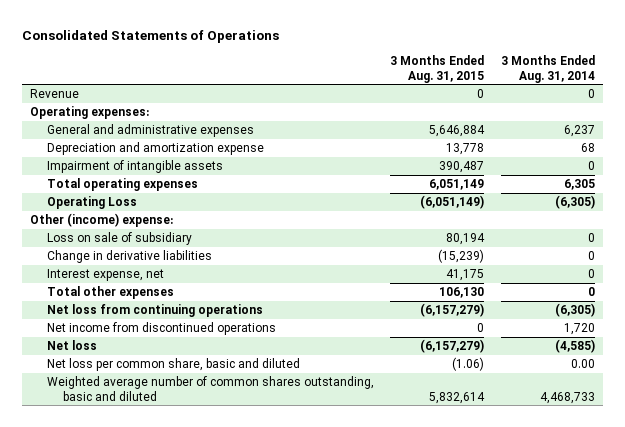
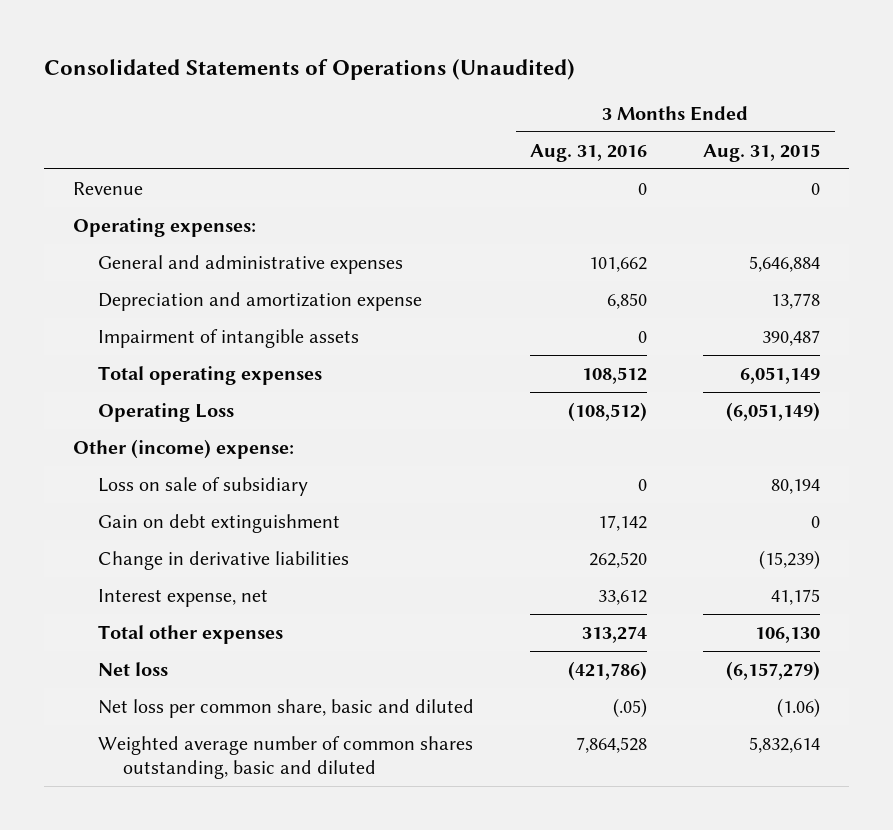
[21,30,279,44] Consolidated Statements of Operations -> [44,59,576,81] Consolidated Statements of Operations (Unaudited)
[500,55,595,83] 3 Months Ended Aug. 31, 2014 -> none
none -> [530,143,648,162] Aug. 31, 2016
none -> [97,513,340,533] Gain on debt extinguishment
[46,304,263,318] Net loss from continuing operations -> none
[46,322,276,336] Net income from discontinued operations -> none

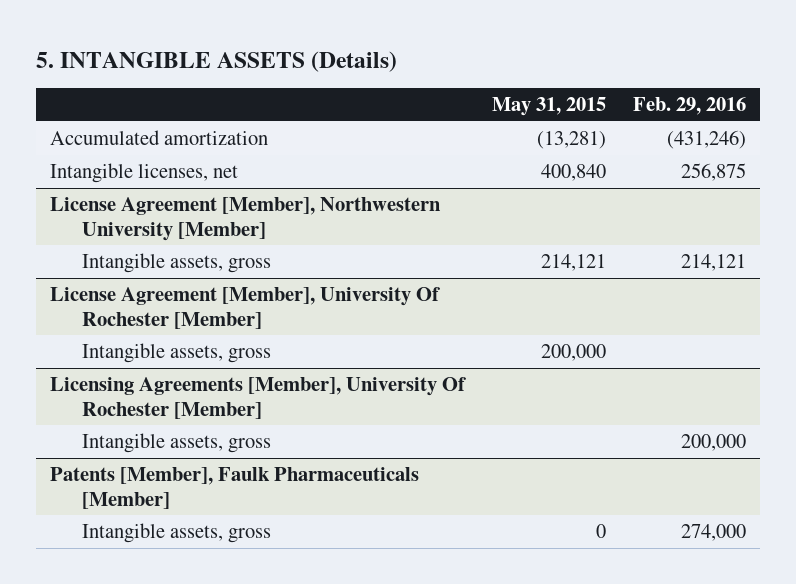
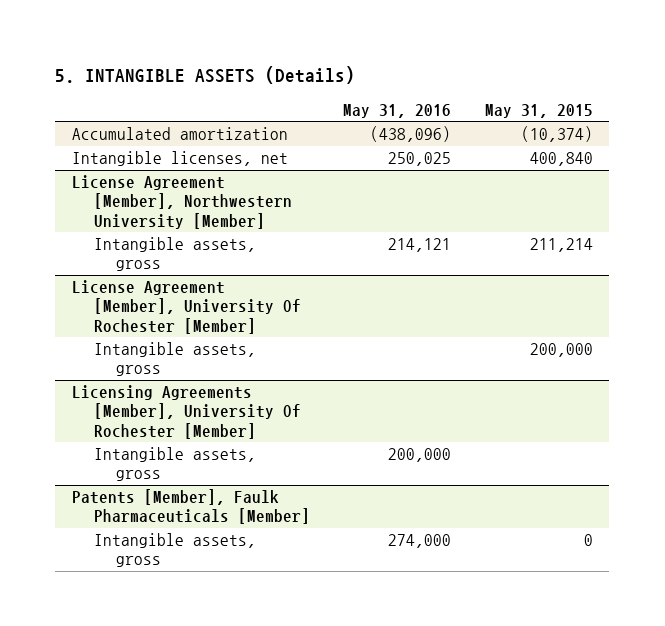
[633,97,747,116] Feb. 29, 2016 -> none
none -> [343,103,452,118] May 31, 2016
[536,131,606,150] (13,281) -> [520,126,593,143] (10,374)
[540,254,606,272] 214,121 -> [529,238,593,253] 211,214

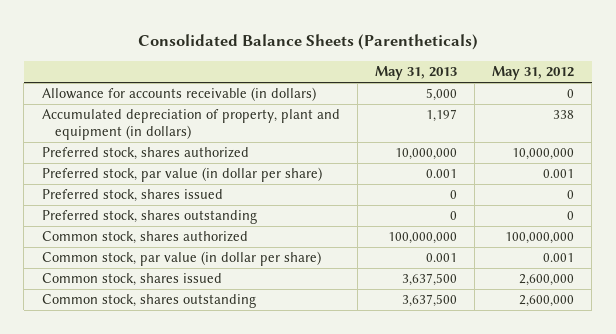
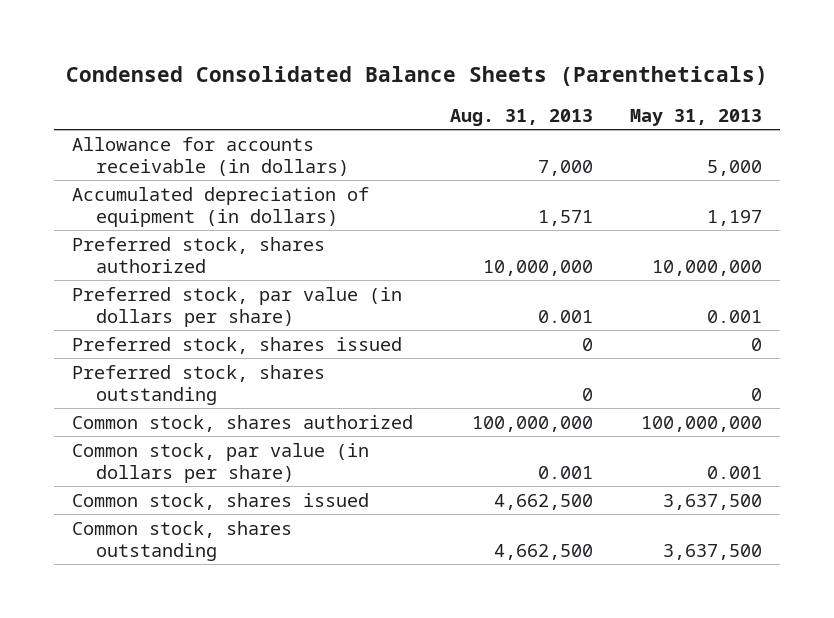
[137,34,478,51] Consolidated Balance Sheets (Parentheticals) -> [65,66,768,87] Condensed Consolidated Balance Sheets (Parentheticals)
[492,66,575,81] May 31, 2012 -> none
none -> [449,108,593,126] Aug. 31, 2013
[41,109,340,141] Accumulated depreciation of property, plant and equipment (in dollars) -> [72,186,370,227] Accumulated depreciation of equipment (in dollars)
[41,167,322,183] Preferred stock, par value (in dollar per share) -> [72,286,403,327] Preferred stock, par value (in dollars per share)
[41,251,321,267] Common stock, par value (in dollar per share) -> [72,442,370,483] Common stock, par value (in dollars per share)

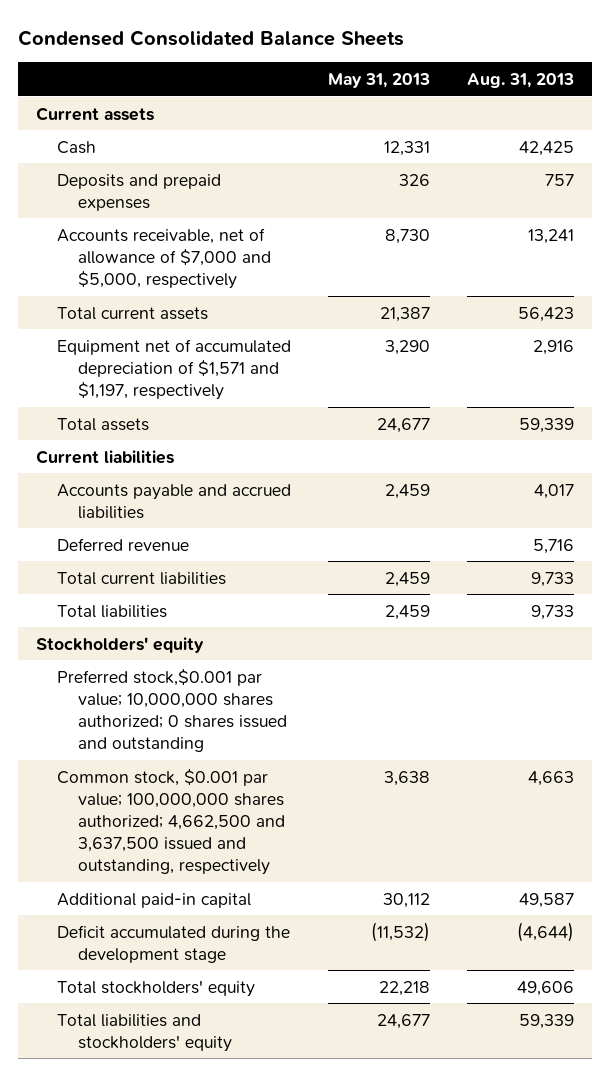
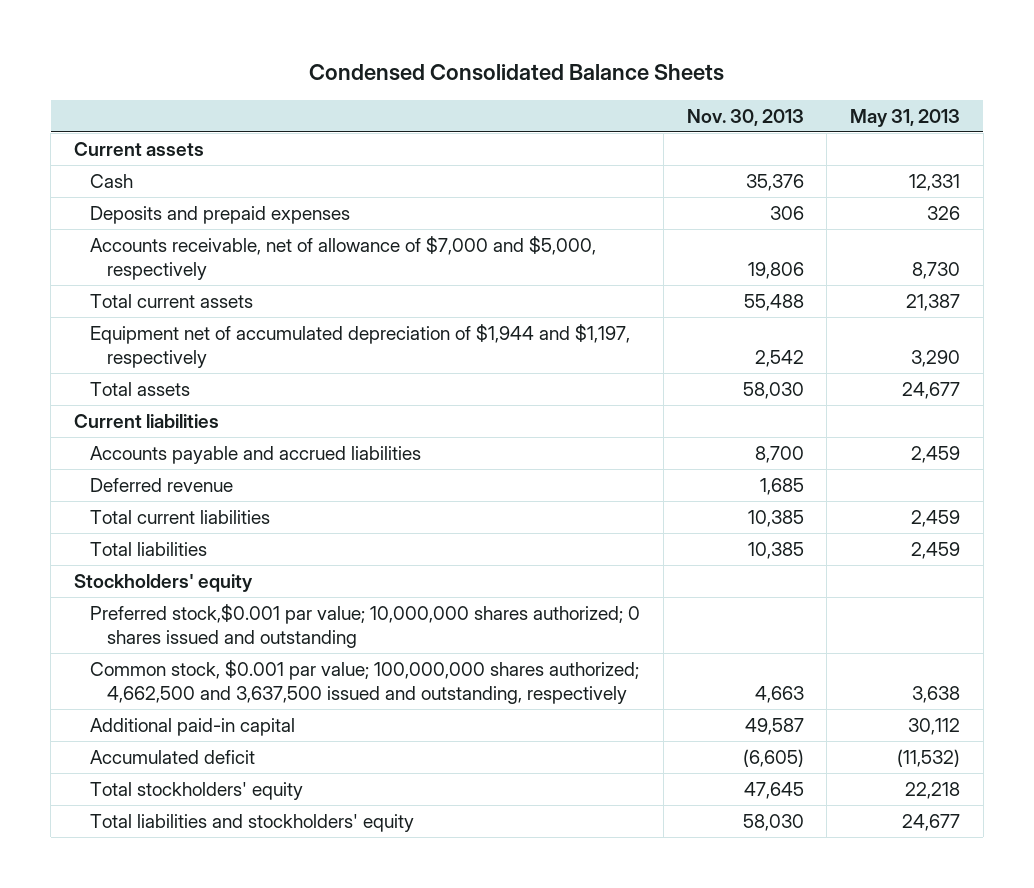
[466,72,574,88] Aug. 31, 2013 -> none
none -> [686,108,804,126] Nov. 30, 2013
[57,338,292,400] Equipment net of accumulated depreciation of $1,571 and $1,197, respectively -> [90,323,631,369] Equipment net of accumulated depreciation of $1,944 and $1,197, respectively
[57,924,291,963] Deficit accumulated during the development stage -> [90,749,256,764] Accumulated deficit

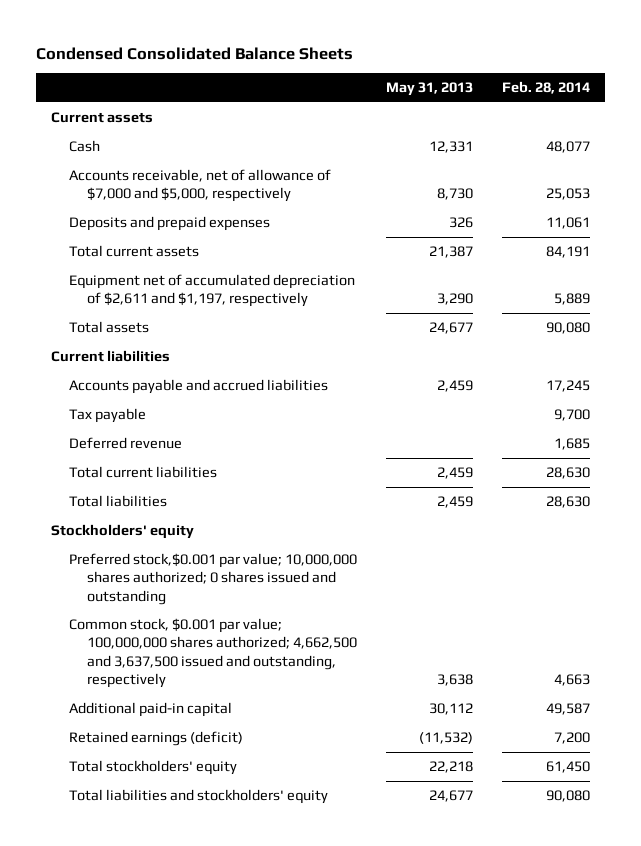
[686,108,804,126] Nov. 30, 2013 -> none
none -> [502,81,591,95] Feb. 28, 2014
[90,205,351,224] Deposits and prepaid expenses -> [68,216,270,232] Deposits and prepaid expenses
[90,323,631,369] Equipment net of accumulated depreciation of $1,944 and $1,197, respectively -> [68,274,355,308] Equipment net of accumulated depreciation of $2,611 and $1,197, respectively
none -> [68,408,146,424] Tax payable
[90,749,256,764] Accumulated deficit -> [68,731,243,747] Retained earnings (deficit)

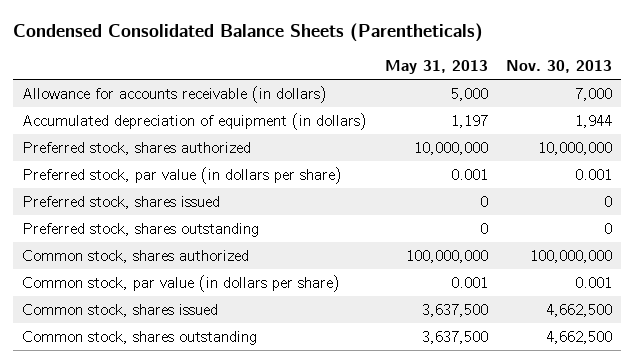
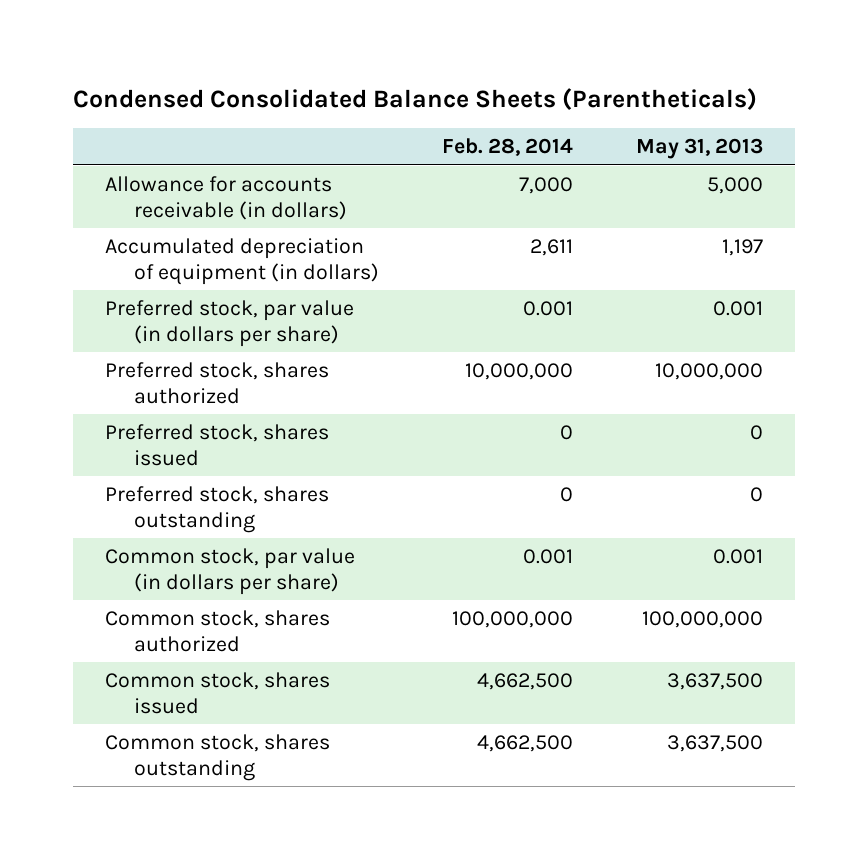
[505,60,612,74] Nov. 30, 2013 -> none
none -> [442,138,574,157] Feb. 28, 2014
[21,141,251,155] Preferred stock, shares authorized -> [104,362,329,404] Preferred stock, shares authorized
[21,249,249,263] Common stock, shares authorized -> [104,610,330,652] Common stock, shares authorized

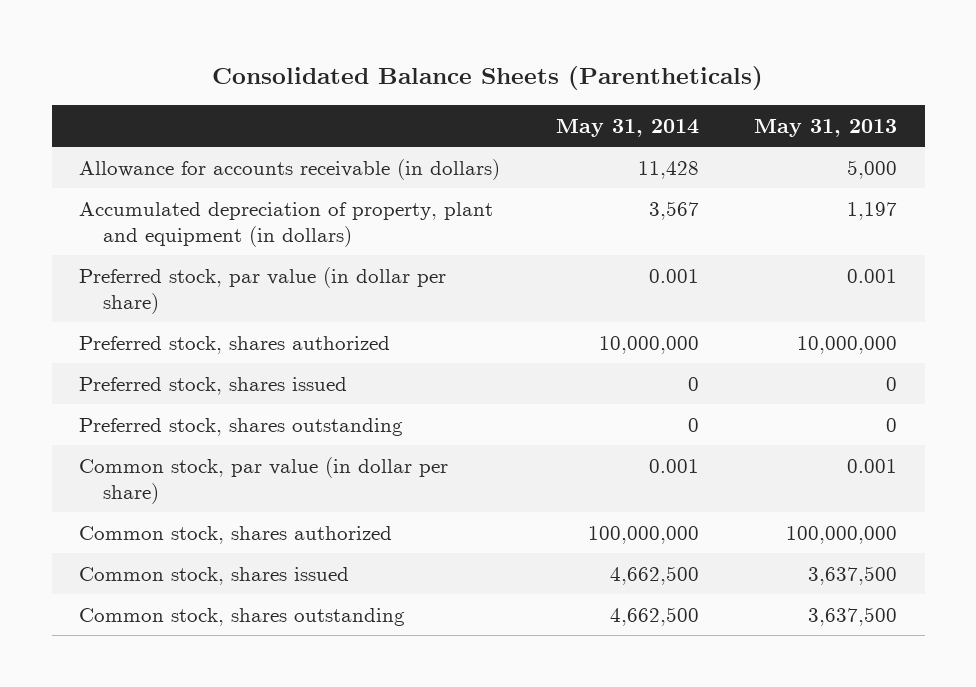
[73,87,758,110] Condensed Consolidated Balance Sheets (Parentheticals) -> [212,66,764,91] Consolidated Balance Sheets (Parentheticals)
[442,138,574,157] Feb. 28, 2014 -> none
none -> [555,118,699,137] May 31, 2014
[104,238,379,285] Accumulated depreciation of equipment (in dollars) -> [79,201,494,248] Accumulated depreciation of property, plant and equipment (in dollars)
[104,300,354,347] Preferred stock, par value (in dollars per share) -> [79,266,447,315] Preferred stock, par value (in dollar per share)
[104,548,355,595] Common stock, par value (in dollars per share) -> [79,456,449,505] Common stock, par value (in dollar per share)

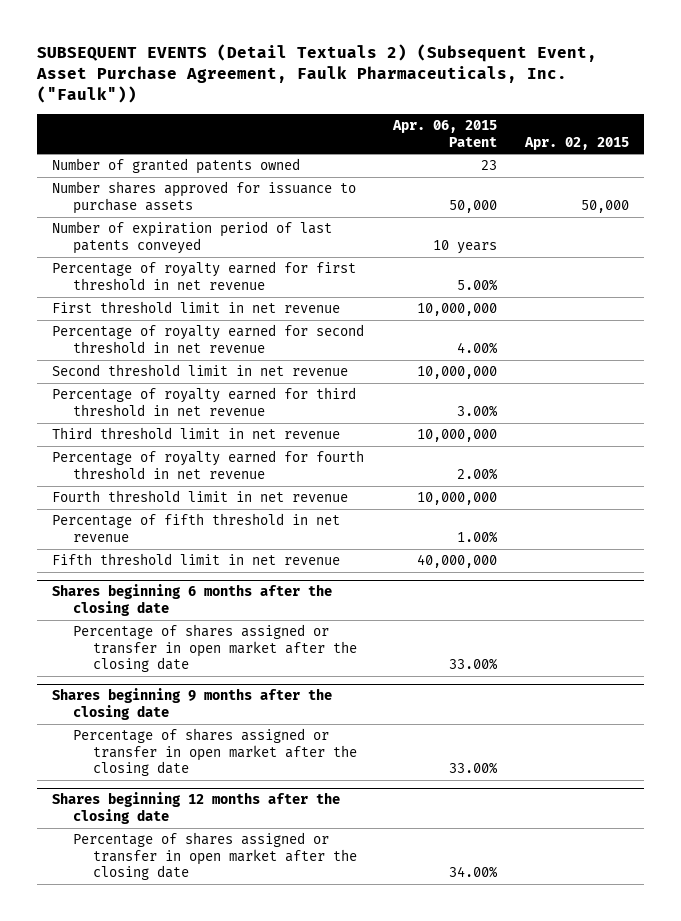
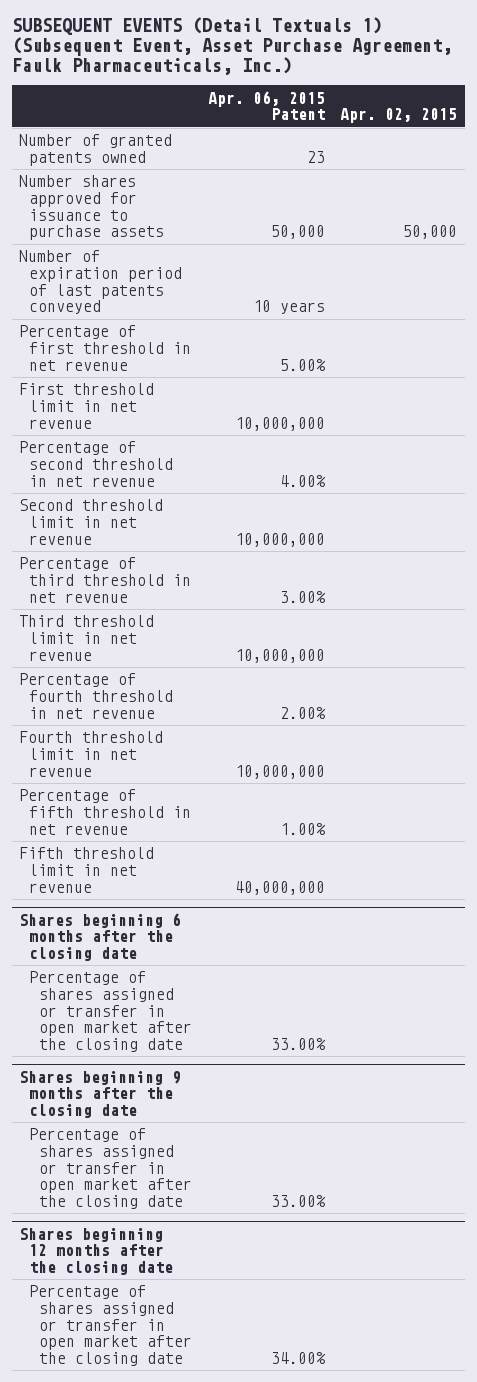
[36,44,598,104] SUBSEQUENT EVENTS (Detail Textuals 2) (Subsequent Event, Asset Purchase Agreement, Faulk Pharmaceuticals, Inc. ("Faulk")) -> [11,16,452,76] SUBSEQUENT EVENTS (Detail Textuals 1) (Subsequent Event, Asset Purchase Agreement, Faulk Pharmaceuticals, Inc.)
[51,261,356,290] Percentage of royalty earned for first threshold in net revenue -> [19,325,192,371] Percentage of first threshold in net revenue
[51,324,364,353] Percentage of royalty earned for second threshold in net revenue -> [19,441,174,487] Percentage of second threshold in net revenue
[51,387,356,416] Percentage of royalty earned for third threshold in net revenue -> [19,557,192,603] Percentage of third threshold in net revenue
[51,450,364,479] Percentage of royalty earned for fourth threshold in net revenue -> [19,673,174,719] Percentage of fourth threshold in net revenue

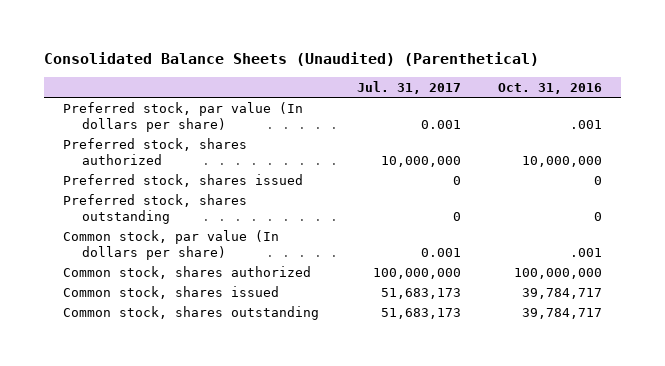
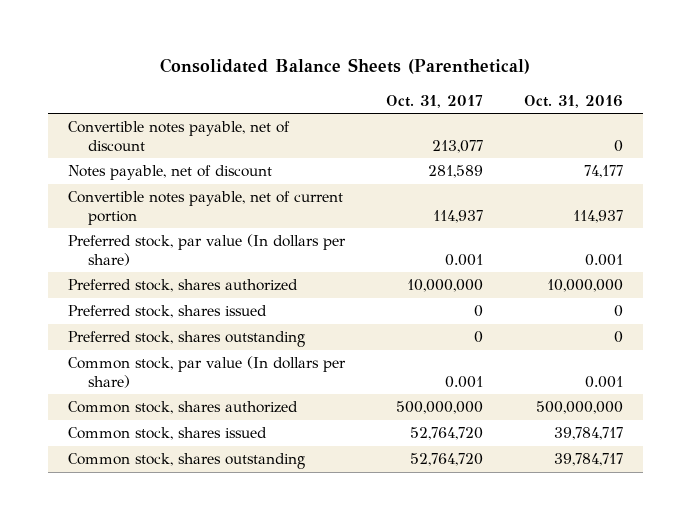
[44,52,540,67] Consolidated Balance Sheets (Unaudited) (Parenthetical) -> [160,57,531,74] Consolidated Balance Sheets (Parenthetical)
[356,80,461,94] Jul. 31, 2017 -> none
none -> [385,94,483,108] Oct. 31, 2017
none -> [68,121,291,152] Convertible notes payable, net of discount
none -> [68,165,273,181] Notes payable, net of discount
none -> [68,191,344,225] Convertible notes payable, net of current portion
[570,119,603,129] .001 -> [584,253,623,266] 0.001
[570,247,603,257] .001 -> [584,375,623,388] 0.001
[514,267,603,279] 100,000,000 -> [535,401,623,415] 500,000,000

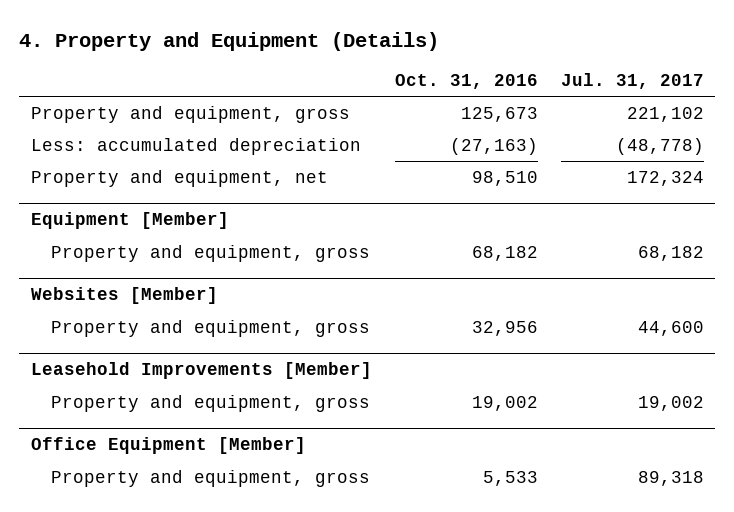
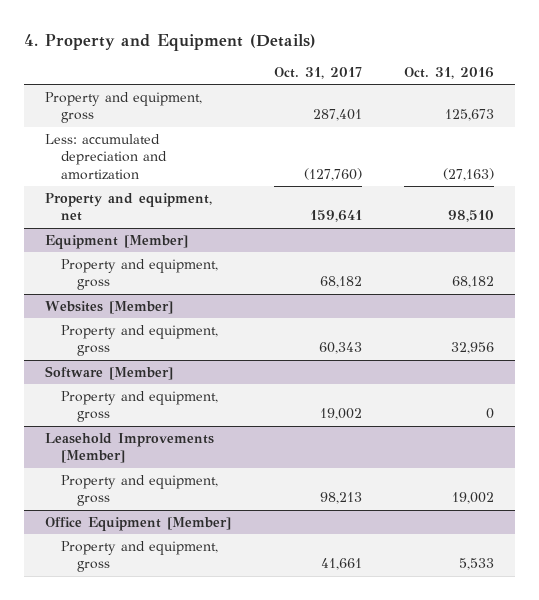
[560,73,704,90] Jul. 31, 2017 -> none
none -> [273,66,362,79] Oct. 31, 2017
[30,137,361,155] Less: accumulated depreciation -> [44,134,168,180] Less: accumulated depreciation and amortization
none -> [44,366,173,381] Software [Member]
none -> [61,391,219,423] Property and equipment, gross

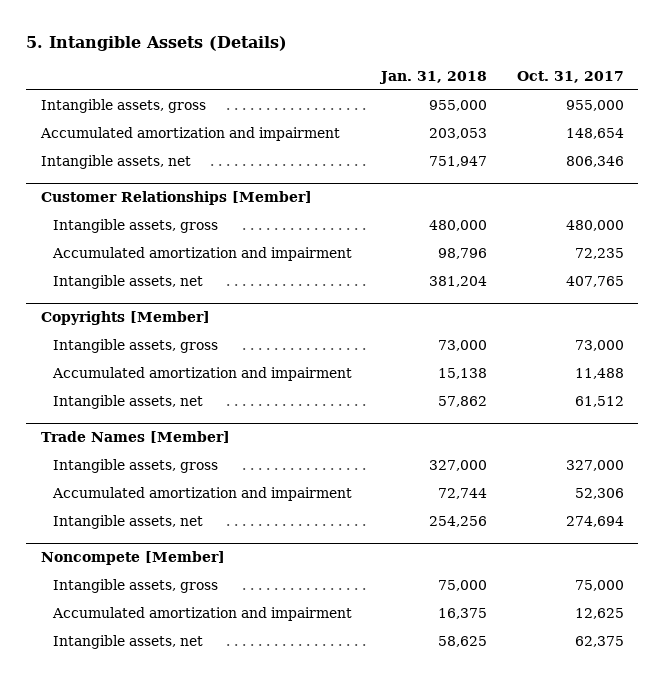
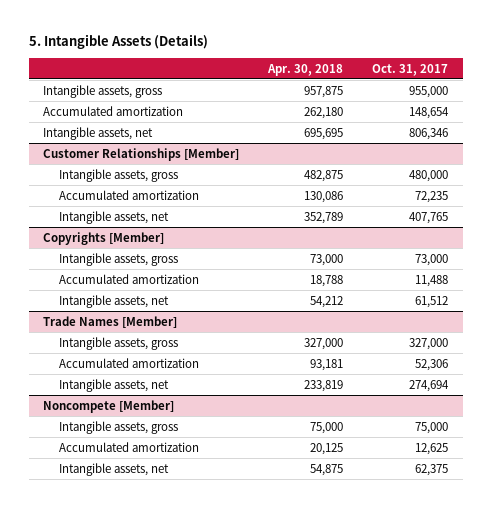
[379,71,488,85] Jan. 31, 2018 -> none
none -> [267,63,344,76] Apr. 30, 2018
[40,126,341,141] Accumulated amortization and impairment -> [43,105,184,116] Accumulated amortization
[51,246,352,261] Accumulated amortization and impairment -> [59,189,200,200] Accumulated amortization
[51,366,352,381] Accumulated amortization and impairment -> [59,273,200,284] Accumulated amortization
[51,486,352,501] Accumulated amortization and impairment -> [59,357,200,368] Accumulated amortization
[51,606,352,621] Accumulated amortization and impairment -> [59,441,200,452] Accumulated amortization

